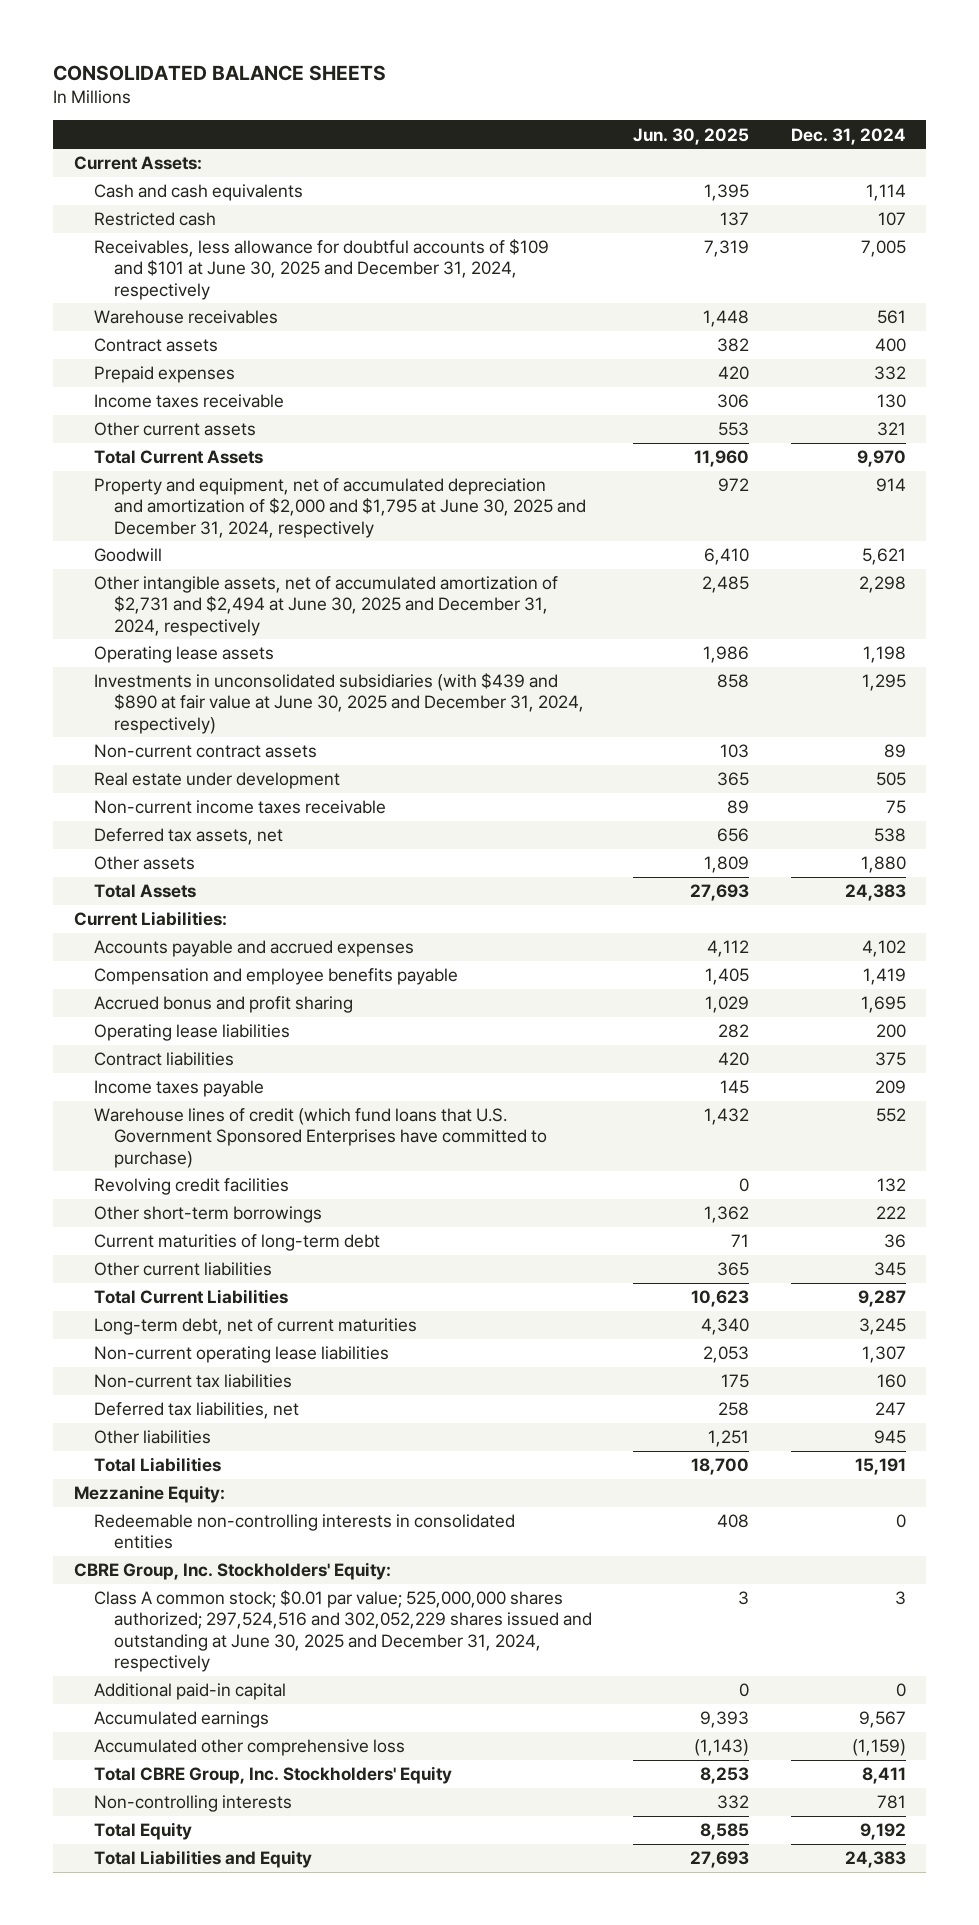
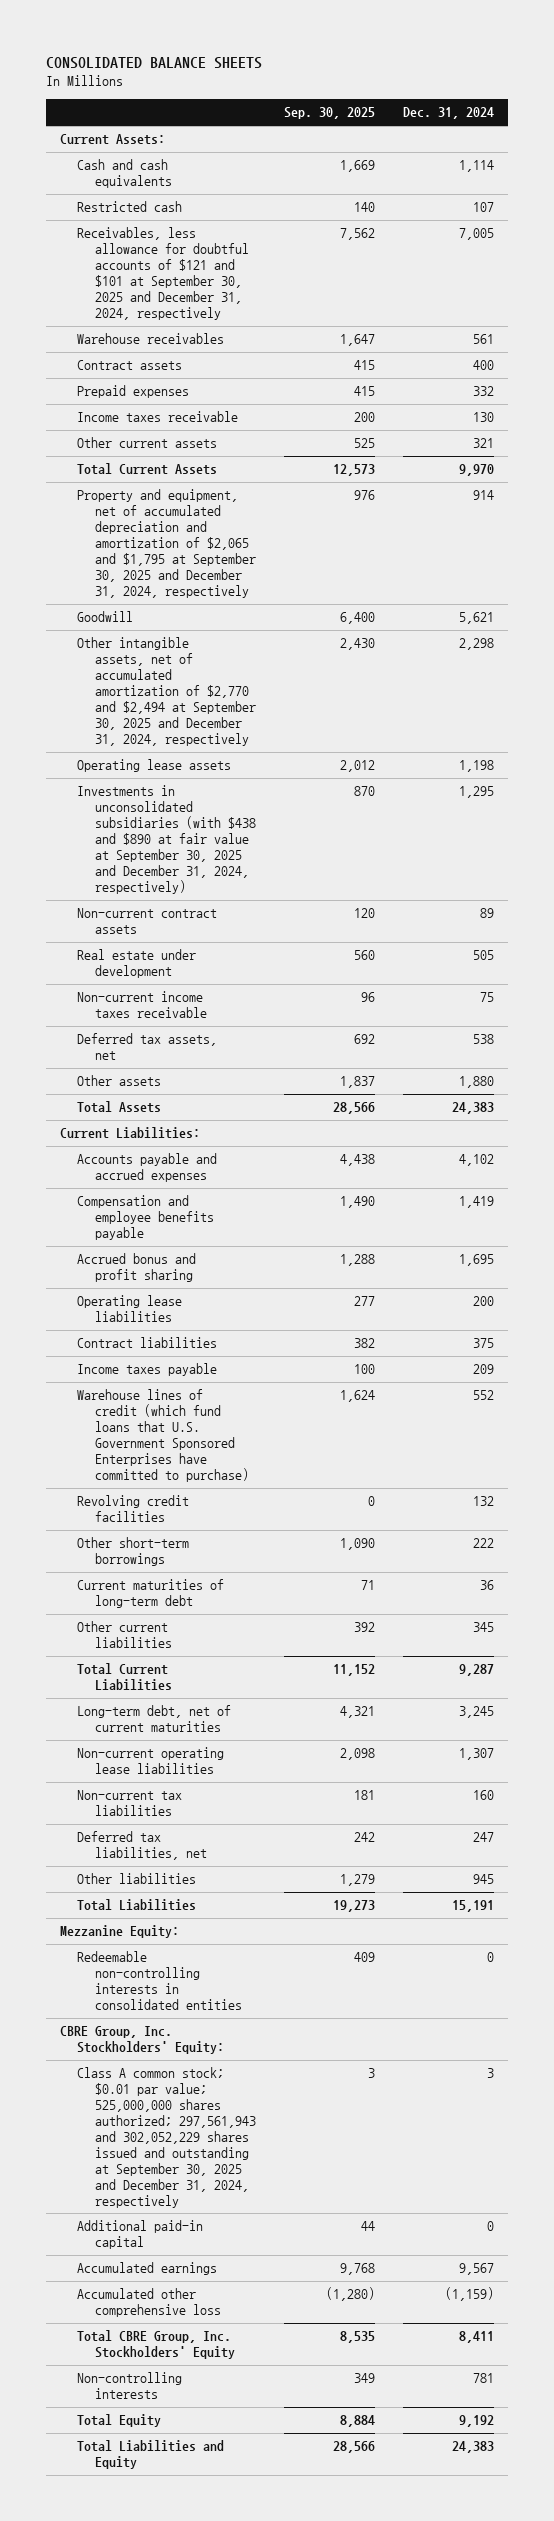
[633,127,750,145] Jun. 30, 2025 -> none
none -> [283,107,375,120] Sep. 30, 2025
[93,239,549,300] Receivables, less allowance for doubtful accounts of $109 and $101 at June 30, 2025 and December 31, 2024, respectively -> [77,227,249,320] Receivables, less allowance for doubtful accounts of $121 and $101 at September 30, 2025 and December 31, 2024, respectively
[93,478,587,538] Property and equipment, net of accumulated depreciation and amortization of $2,000 and $1,795 at June 30, 2025 and December 31, 2024, respectively -> [77,489,256,598] Property and equipment, net of accumulated depreciation and amortization of $2,065 and $1,795 at September 30, 2025 and December 31, 2024, respectively
[93,576,558,636] Other intangible assets, net of accumulated amortization of $2,731 and $2,494 at June 30, 2025 and December 31, 2024, respectively -> [77,637,256,746] Other intangible assets, net of accumulated amortization of $2,770 and $2,494 at September 30, 2025 and December 31, 2024, respectively
[93,673,585,734] Investments in unconsolidated subsidiaries (with $439 and $890 at fair value at June 30, 2025 and December 31, 2024, respectively) -> [77,785,256,894] Investments in unconsolidated subsidiaries (with $438 and $890 at fair value at September 30, 2025 and December 31, 2024, respectively)
[93,1590,593,1672] Class A common stock; $0.01 par value; 525,000,000 shares authorized; 297,524,516 and 302,052,229 shares issued and outstanding at June 30, 2025 and December 31, 2024, respectively -> [77,2067,256,2208] Class A common stock; $0.01 par value; 525,000,000 shares authorized; 297,561,943 and 302,052,229 shares issued and outstanding at September 30, 2025 and December 31, 2024, respectively

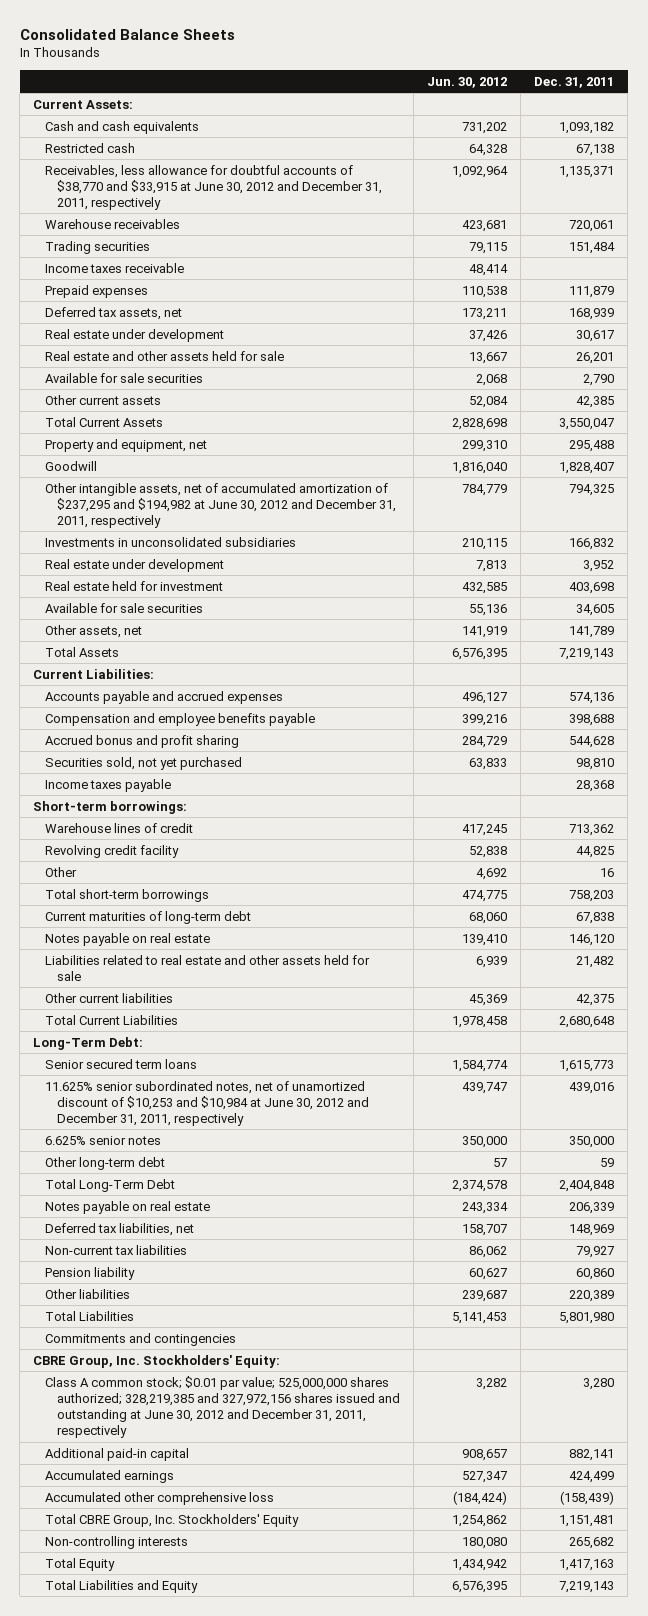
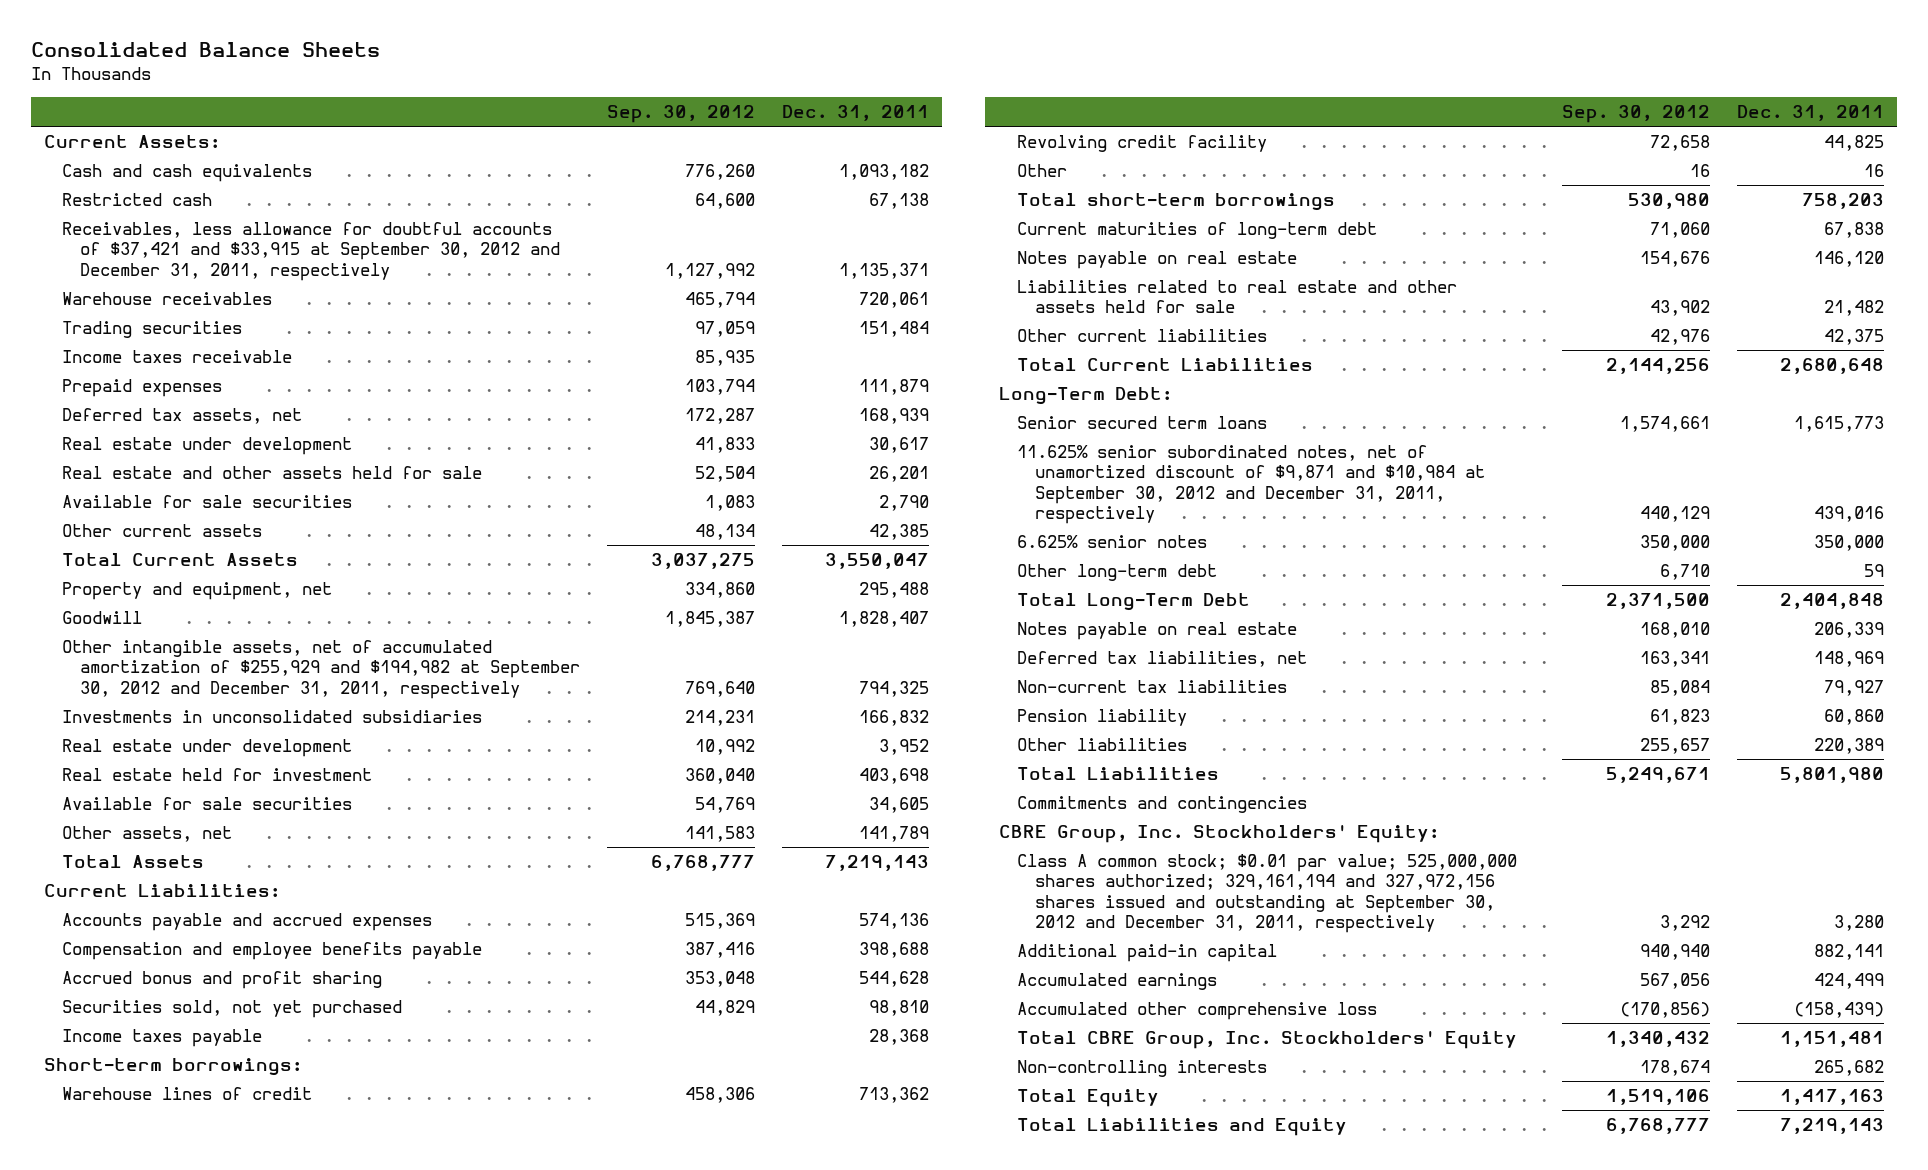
[427,76,508,88] Jun. 30, 2012 -> none
none -> [607,105,756,124] Sep. 30, 2012
[45,164,383,211] Receivables, less allowance for doubtful accounts of $38,770 and $33,915 at June 30, 2012 and December 31, 2011, respectively -> [62,221,561,281] Receivables, less allowance for doubtful accounts of $37,421 and $33,915 at September 30, 2012 and December 31, 2011, respectively
[45,482,397,529] Other intangible assets, net of accumulated amortization of $237,295 and $194,982 at June 30, 2012 and December 31, 2011, respectively -> [62,639,581,699] Other intangible assets, net of accumulated amortization of $255,929 and $194,982 at September 30, 2012 and December 31, 2011, respectively
[45,1080,370,1127] 11.625% senior subordinated notes, net of unamortized discount of $10,253 and $10,984 at June 30, 2012 and December 31, 2011, respectively -> [1016,444,1486,525] 11.625% senior subordinated notes, net of unamortized discount of $9,871 and $10,984 at September 30, 2012 and December 31, 2011, respectively
[45,1375,401,1439] Class A common stock; $0.01 par value; 525,000,000 shares authorized; 328,219,385 and 327,972,156 shares issued and outstanding at June 30, 2012 and December 31, 2011, respectively -> [1016,853,1517,934] Class A common stock; $0.01 par value; 525,000,000 shares authorized; 329,161,194 and 327,972,156 shares issued and outstanding at September 30, 2012 and December 31, 2011, respectively

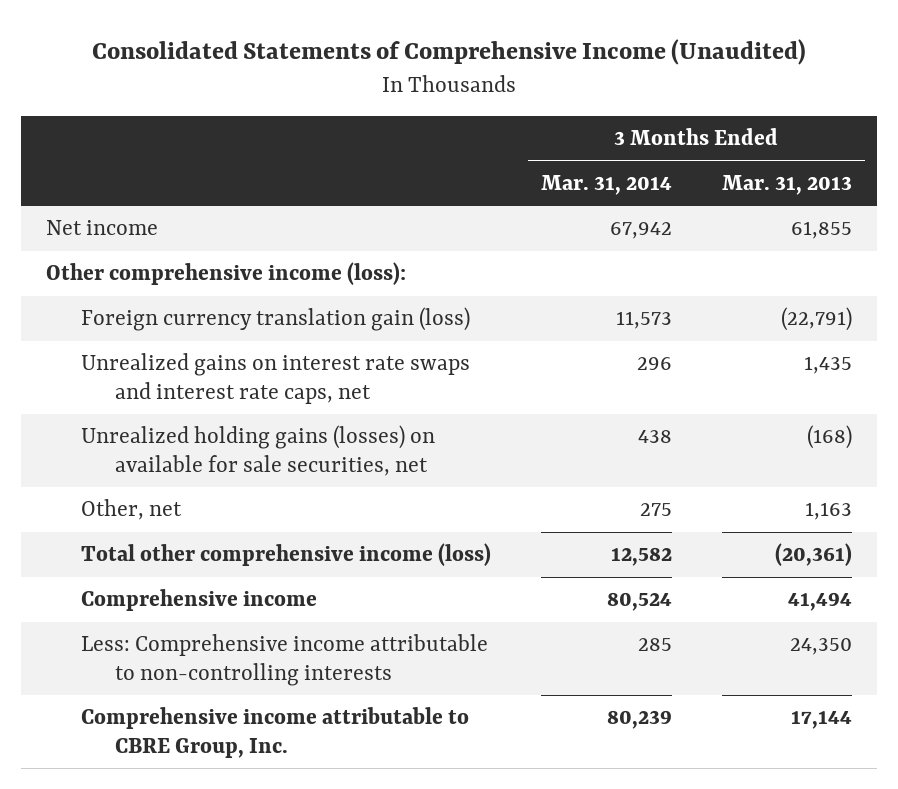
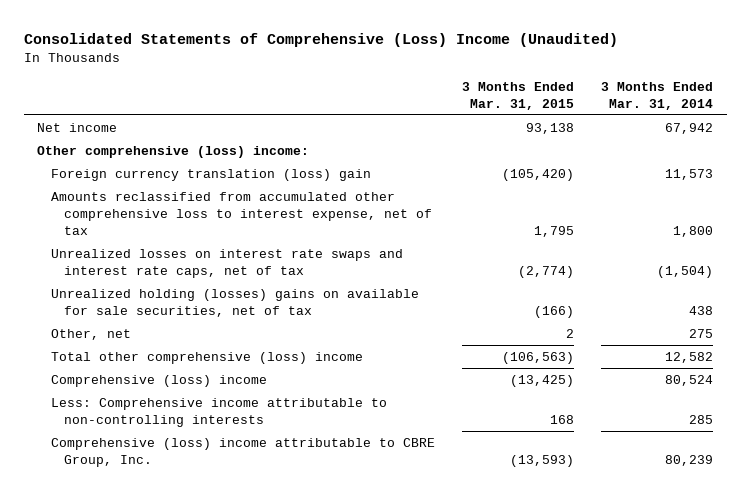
[92,39,807,66] Consolidated Statements of Comprehensive Income (Unaudited) -> [23,33,618,48] Consolidated Statements of Comprehensive (Loss) Income (Unaudited)
[721,175,852,196] Mar. 31, 2013 -> none
none -> [461,81,574,110] 3 Months Ended Mar. 31, 2015
[46,262,407,286] Other comprehensive income (loss): -> [37,145,310,158] Other comprehensive (loss) income:
[80,307,470,332] Foreign currency translation gain (loss) -> [50,168,371,181] Foreign currency translation (loss) gain
none -> [50,191,432,235] Amounts reclassified from accumulated other comprehensive loss to interest expense, net of tax
[80,353,470,404] Unrealized gains on interest rate swaps and interest rate caps, net -> [50,248,403,278] Unrealized losses on interest rate swaps and interest rate caps, net of tax
[636,357,672,371] 296 -> [657,265,714,278] (1,504)
[80,425,435,476] Unrealized holding gains (losses) on available for sale securities, net -> [50,288,419,317] Unrealized holding (losses) gains on available for sale securities, net of tax
[80,543,491,567] Total other comprehensive income (loss) -> [50,351,363,364] Total other comprehensive (loss) income
[80,589,317,612] Comprehensive income -> [50,374,267,387] Comprehensive (loss) income
[80,707,469,758] Comprehensive income attributable to CBRE Group, Inc. -> [50,437,435,467] Comprehensive (loss) income attributable to CBRE Group, Inc.

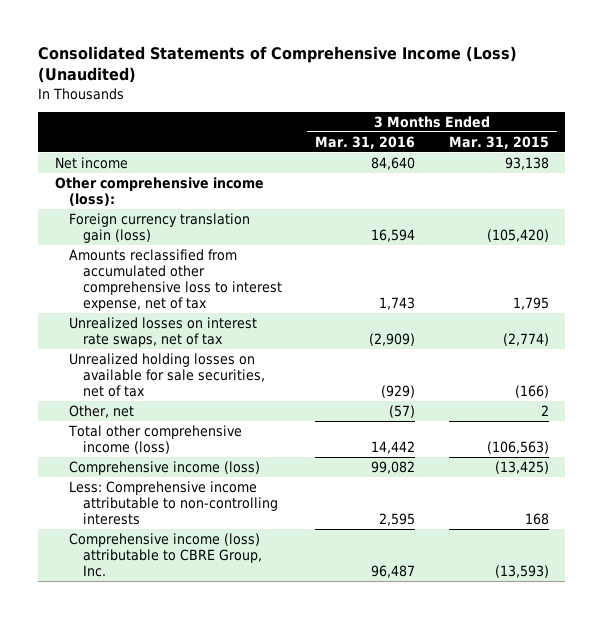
[23,33,618,48] Consolidated Statements of Comprehensive (Loss) Income (Unaudited) -> [38,46,518,84] Consolidated Statements of Comprehensive Income (Loss) (Unaudited)
[601,81,714,110] 3 Months Ended Mar. 31, 2014 -> none
none -> [315,135,416,149] Mar. 31, 2016
[37,145,310,158] Other comprehensive (loss) income: -> [55,176,265,206] Other comprehensive income (loss):
[50,168,371,181] Foreign currency translation (loss) gain -> [69,212,251,243] Foreign currency translation gain (loss)
[50,248,403,278] Unrealized losses on interest rate swaps and interest rate caps, net of tax -> [69,316,258,347] Unrealized losses on interest rate swaps, net of tax
[50,288,419,317] Unrealized holding (losses) gains on available for sale securities, net of tax -> [69,352,266,397] Unrealized holding losses on available for sale securities, net of tax
[50,351,363,364] Total other comprehensive (loss) income -> [68,424,243,454] Total other comprehensive income (loss)
[50,374,267,387] Comprehensive (loss) income -> [69,460,261,475] Comprehensive income (loss)
[50,437,435,467] Comprehensive (loss) income attributable to CBRE Group, Inc. -> [69,532,263,577] Comprehensive income (loss) attributable to CBRE Group, Inc.

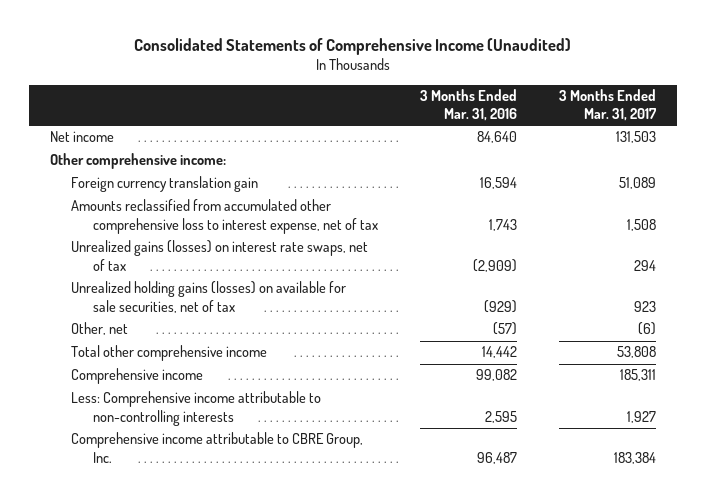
[38,46,518,84] Consolidated Statements of Comprehensive Income (Loss) (Unaudited) -> [133,37,571,55] Consolidated Statements of Comprehensive Income (Unaudited)
[448,135,549,149] Mar. 31, 2015 -> none
none -> [559,89,658,122] 3 Months Ended Mar. 31, 2017
[55,176,265,206] Other comprehensive income (loss): -> [49,153,226,170] Other comprehensive income:
[69,212,251,243] Foreign currency translation gain (loss) -> [71,176,259,193] Foreign currency translation gain
[69,316,258,347] Unrealized losses on interest rate swaps, net of tax -> [71,240,369,271] Unrealized gains (losses) on interest rate swaps, net of tax
[69,352,266,397] Unrealized holding losses on available for sale securities, net of tax -> [71,281,347,313] Unrealized holding gains (losses) on available for sale securities, net of tax
[68,424,243,454] Total other comprehensive income (loss) -> [71,345,268,362] Total other comprehensive income
[69,460,261,475] Comprehensive income (loss) -> [71,368,204,385] Comprehensive income
[69,532,263,577] Comprehensive income (loss) attributable to CBRE Group, Inc. -> [71,432,364,463] Comprehensive income attributable to CBRE Group, Inc.

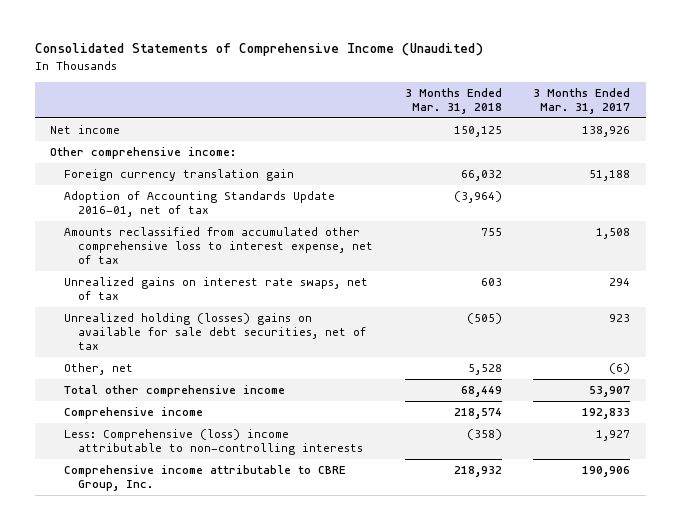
[420,89,518,122] 3 Months Ended Mar. 31, 2016 -> none
none -> [404,87,502,114] 3 Months Ended Mar. 31, 2018
[616,131,657,144] 131,503 -> [581,126,630,138] 138,926
[619,177,657,190] 51,089 -> [588,170,630,182] 51,188
none -> [64,191,336,218] Adoption of Accounting Standards Update 2016-01, net of tax
[71,240,369,271] Unrealized gains (losses) on interest rate swaps, net of tax -> [64,277,369,301] Unrealized gains on interest rate swaps, net of tax
[71,281,347,313] Unrealized holding gains (losses) on available for sale securities, net of tax -> [64,313,367,351] Unrealized holding (losses) gains on available for sale debt securities, net of tax
[617,346,657,359] 53,808 -> [588,386,630,398] 53,907
[620,369,657,382] 185,311 -> [581,408,630,420] 192,833
[71,391,322,426] Less: Comprehensive income attributable to non-controlling interests -> [64,429,364,456] Less: Comprehensive (loss) income attributable to non-controlling interests
[614,451,657,464] 183,384 -> [581,466,630,478] 190,906

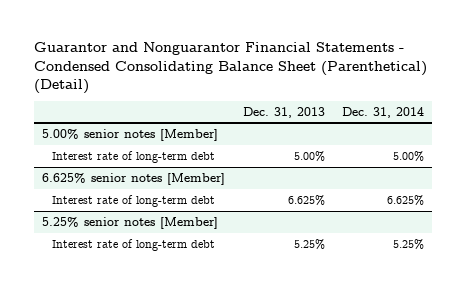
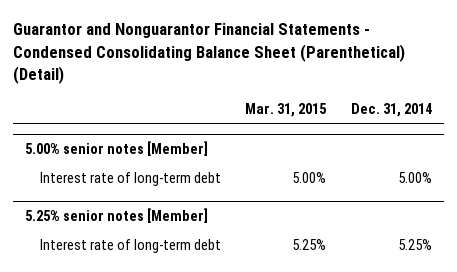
[242,106,325,118] Dec. 31, 2013 -> none
none -> [245,103,328,118] Mar. 31, 2015
[42,172,226,185] 6.625% senior notes [Member] -> none
[51,194,215,207] Interest rate of long-term debt -> none

